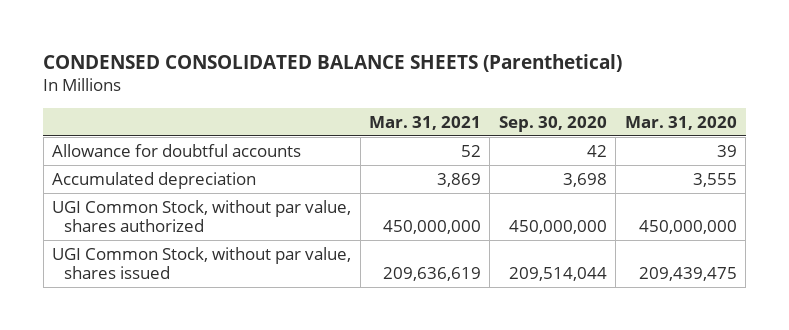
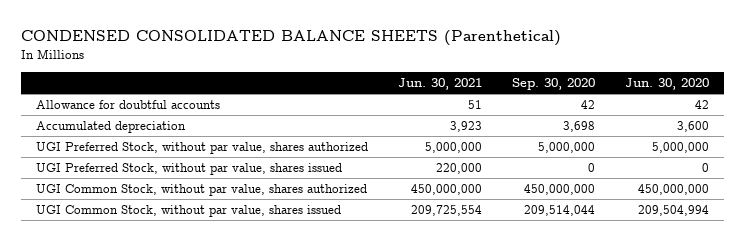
[369,115,482,130] Mar. 31, 2021 -> none
[624,115,737,130] Mar. 31, 2020 -> none
none -> [398,78,483,91] Jun. 30, 2021
none -> [625,78,710,91] Jun. 30, 2020
none -> [35,142,368,155] UGI Preferred Stock, without par value, shares authorized
none -> [35,163,342,176] UGI Preferred Stock, without par value, shares issued

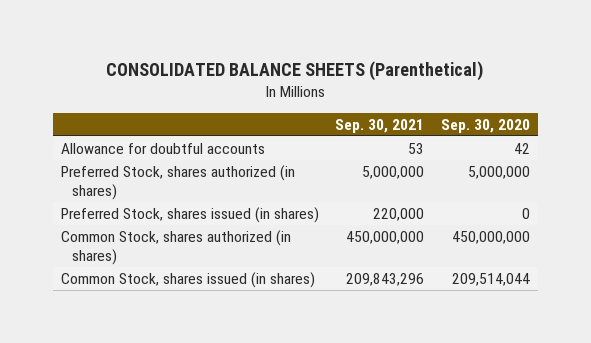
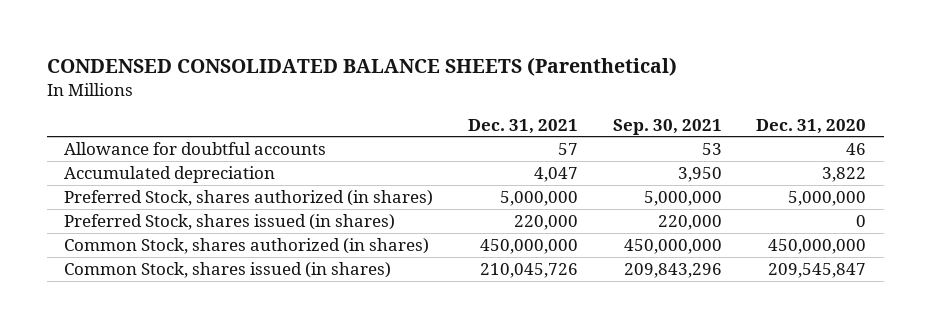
[106,61,484,82] CONSOLIDATED BALANCE SHEETS (Parenthetical) -> [46,57,677,77] CONDENSED CONSOLIDATED BALANCE SHEETS (Parenthetical)
[441,118,531,133] Sep. 30, 2020 -> none
none -> [467,118,578,134] Dec. 31, 2021
none -> [756,118,867,134] Dec. 31, 2020
none -> [64,165,276,183] Accumulated depreciation

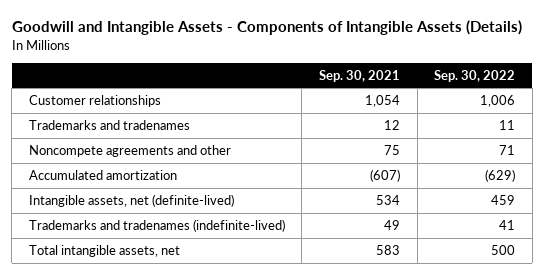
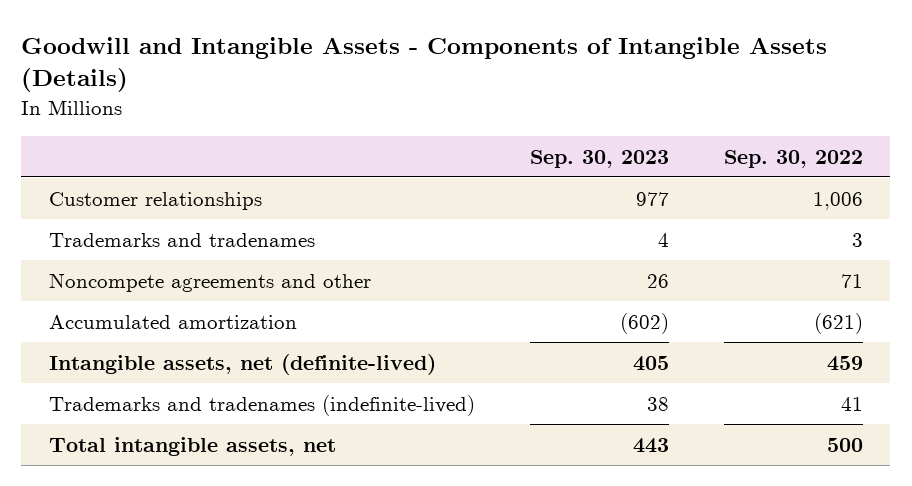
[318,69,400,82] Sep. 30, 2021 -> none
none -> [529,149,669,168] Sep. 30, 2023
[499,120,516,131] 11 -> [851,232,863,247] 3
[485,169,516,183] (629) -> [813,312,863,334] (621)

